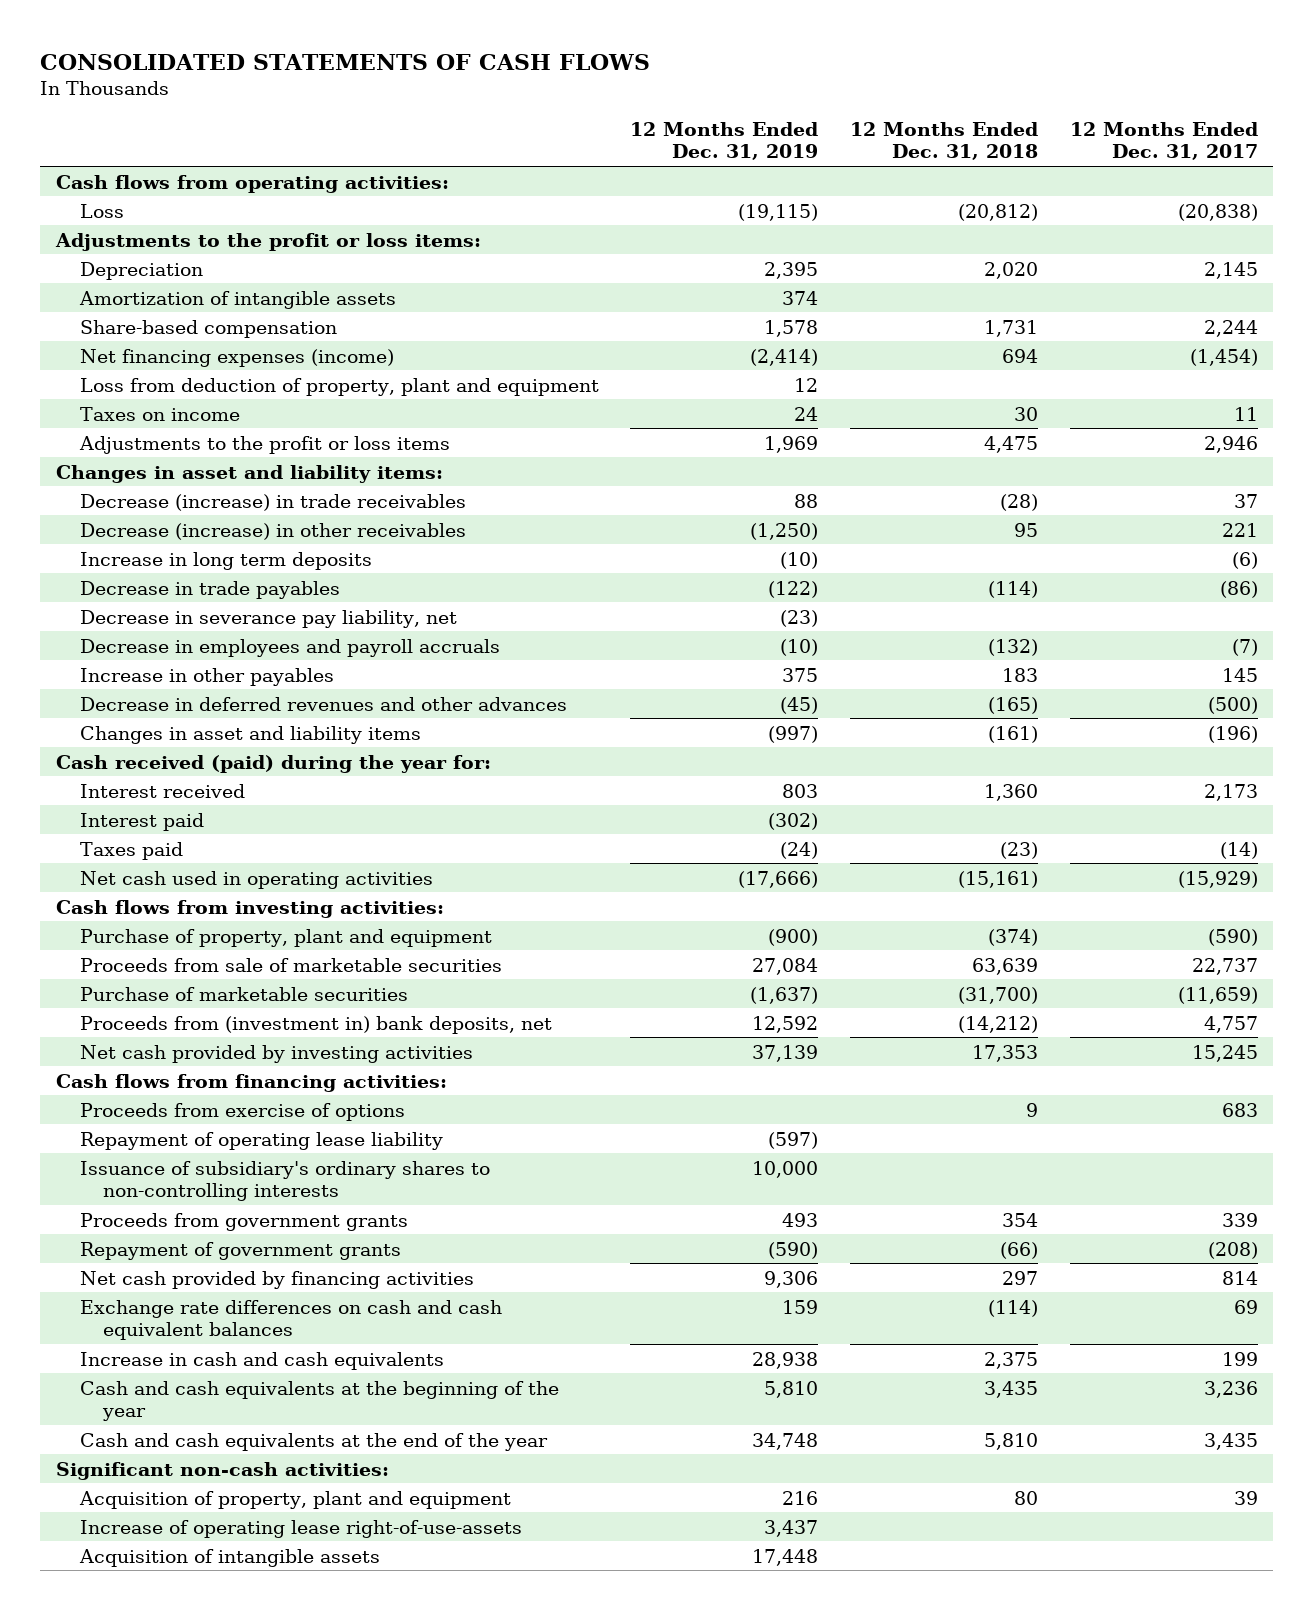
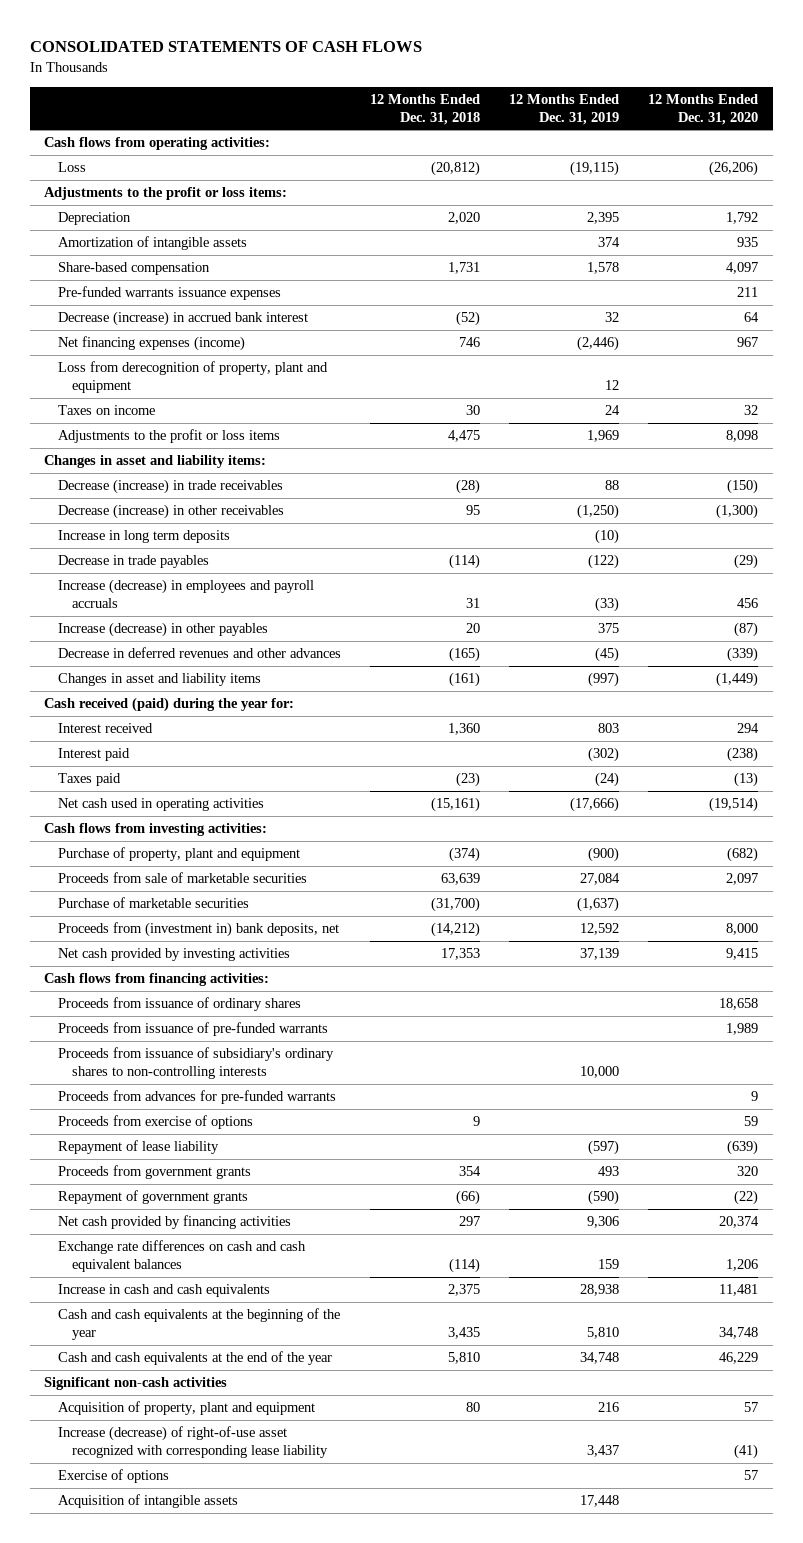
[1069,121,1258,161] 12 Months Ended Dec. 31, 2017 -> none
none -> [648,93,759,125] 12 Months Ended Dec. 31, 2020
none -> [57,286,281,301] Pre-funded warrants issuance expenses
none -> [57,311,308,327] Decrease (increase) in accrued bank interest
[750,348,819,366] (2,414) -> [577,336,620,352] (2,446)
[1002,348,1039,363] 694 -> [459,337,481,348] 746
[79,377,599,396] Loss from deduction of property, plant and equipment -> [57,361,328,394] Loss from derecognition of property, plant and equipment
[79,609,457,628] Decrease in severance pay liability, net -> none
[79,638,500,657] Decrease in employees and payroll accruals -> [57,579,314,609] Increase (decrease) in employees and payroll accruals
[780,638,819,656] (10) -> [595,597,620,613] (33)
[988,638,1039,656] (132) -> [466,598,481,609] 31
[79,667,334,686] Increase in other payables -> [57,622,268,638] Increase (decrease) in other payables
[1002,667,1039,682] 183 -> [466,623,481,634] 20
none -> [57,997,301,1012] Proceeds from issuance of ordinary shares
none -> [57,1022,328,1037] Proceeds from issuance of pre-funded warrants
none -> [57,1047,334,1080] Proceeds from issuance of subsidiary's ordinary shares to non-controlling interests
none -> [57,1090,336,1105] Proceeds from advances for pre-funded warrants
[79,1160,490,1202] Issuance of subsidiary's ordinary shares to non-controlling interests -> none
[79,1131,443,1150] Repayment of operating lease liability -> [57,1140,219,1155] Repayment of lease liability
[56,1461,390,1480] Significant non-cash activities: -> [44,1377,228,1391] Significant non-cash activities
[79,1519,522,1538] Increase of operating lease right-of-use-assets -> [57,1426,328,1459] Increase (decrease) of right-of-use asset recognized with corresponding lease liability
none -> [57,1469,169,1484] Exercise of options

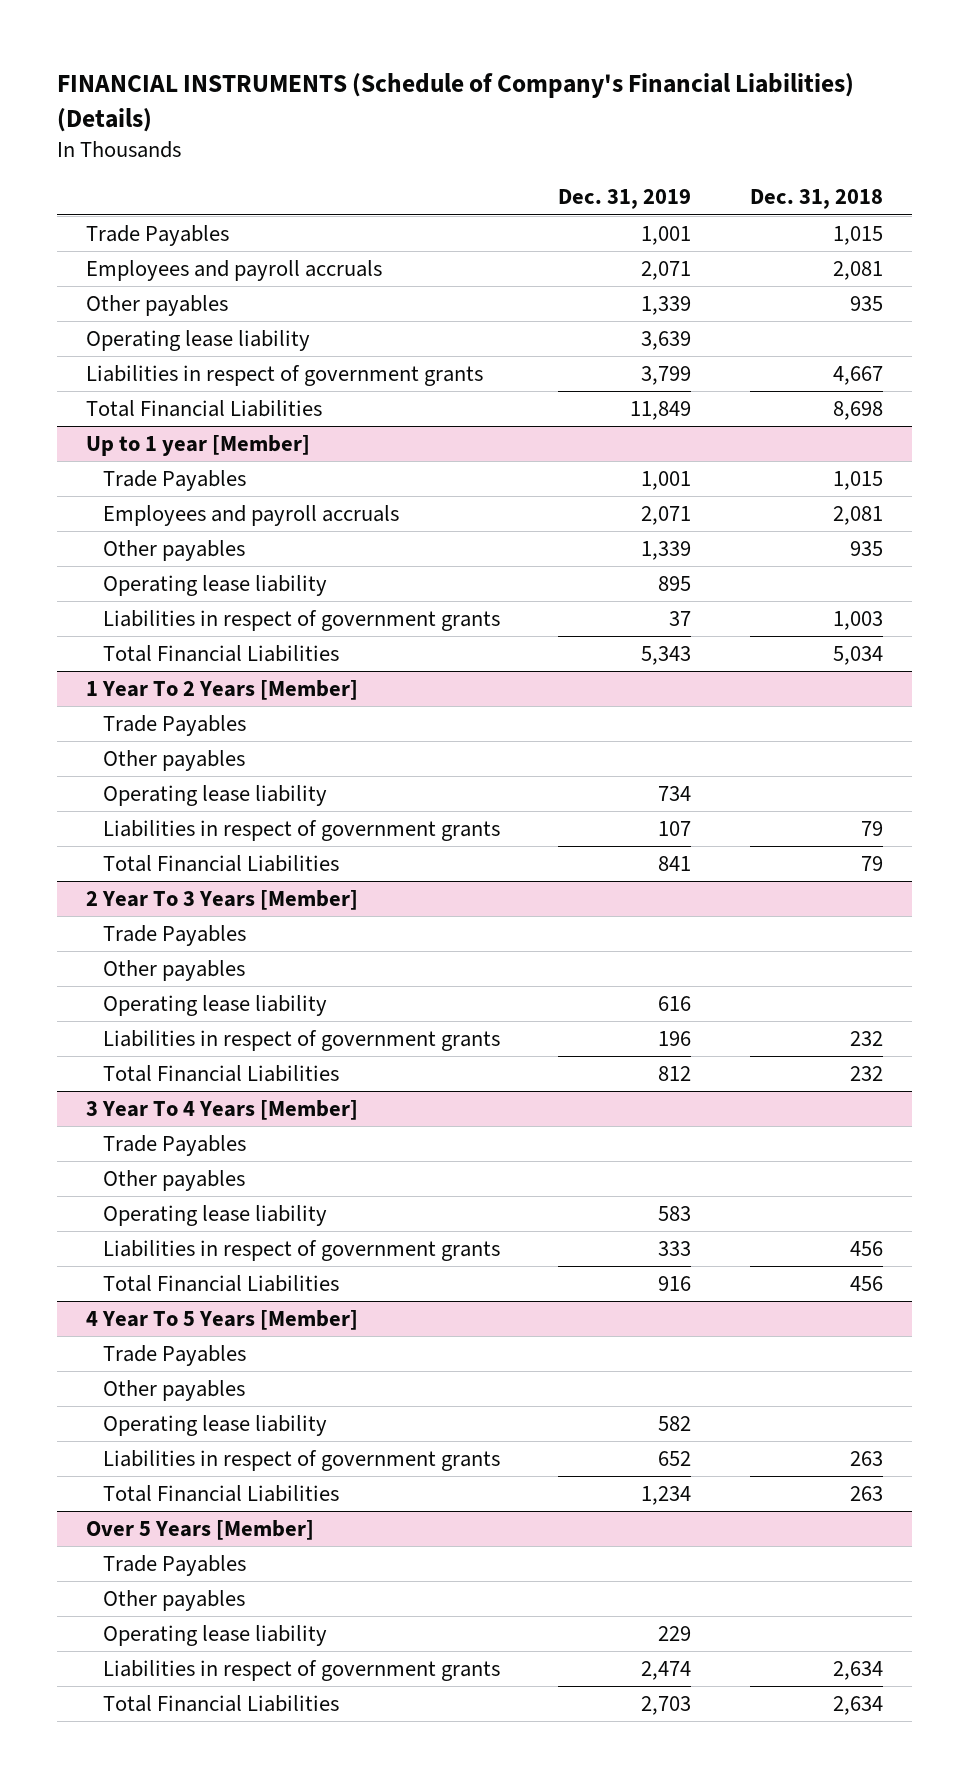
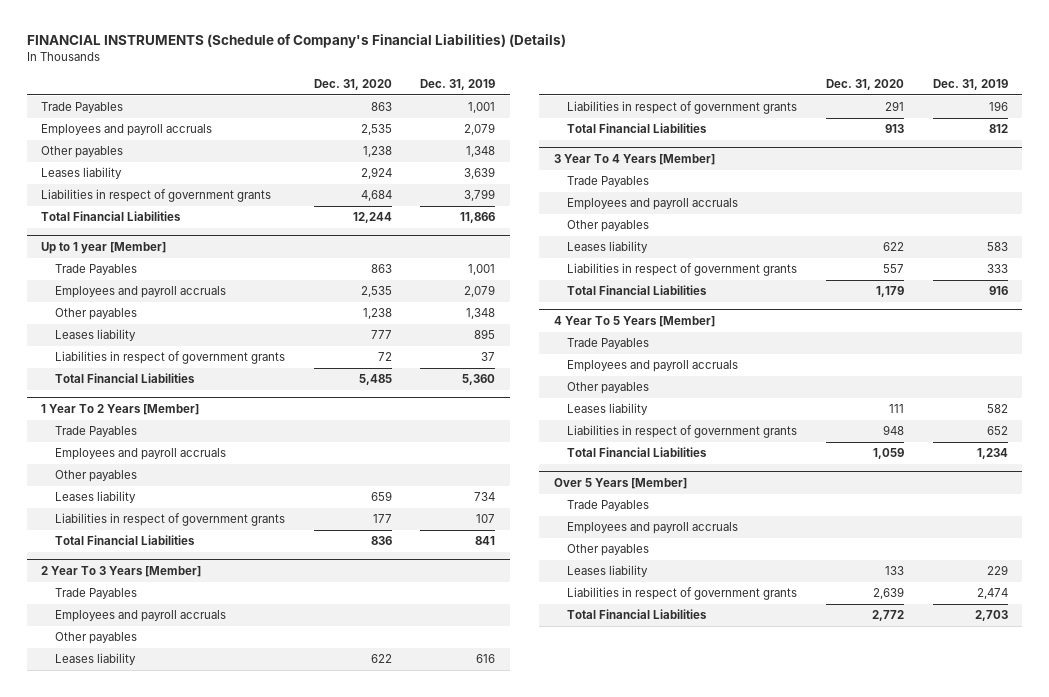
[749,189,883,210] Dec. 31, 2018 -> none
none -> [313,78,392,90] Dec. 31, 2020
[641,261,692,281] 2,071 -> [464,123,496,136] 2,079
[641,296,692,316] 1,339 -> [466,146,496,158] 1,348
[86,330,311,352] Operating lease liability -> [41,167,123,180] Leases liability
[630,401,692,421] 11,849 -> [460,212,496,224] 11,866
[641,506,692,526] 2,071 -> [464,285,496,298] 2,079
[641,541,692,561] 1,339 -> [466,308,496,320] 1,348
[102,575,327,597] Operating lease liability -> [54,329,136,342] Leases liability
[641,646,692,666] 5,343 -> [462,374,496,386] 5,360
none -> [54,448,226,461] Employees and payroll accruals
[102,785,327,807] Operating lease liability -> [54,491,136,504] Leases liability
none -> [54,610,226,623] Employees and payroll accruals
[102,995,327,1017] Operating lease liability -> [54,653,136,666] Leases liability
none -> [567,198,739,211] Employees and payroll accruals
[102,1205,327,1227] Operating lease liability -> [567,241,649,254] Leases liability
none -> [567,360,739,373] Employees and payroll accruals
[102,1415,327,1437] Operating lease liability -> [567,403,649,416] Leases liability
none -> [567,522,739,535] Employees and payroll accruals
[102,1625,327,1647] Operating lease liability -> [567,565,649,578] Leases liability

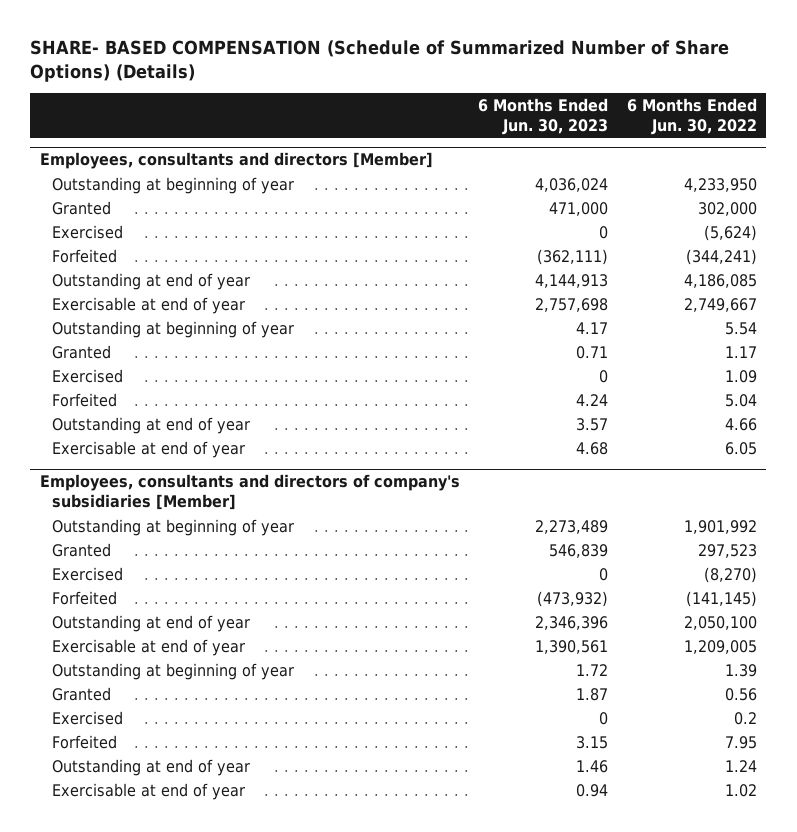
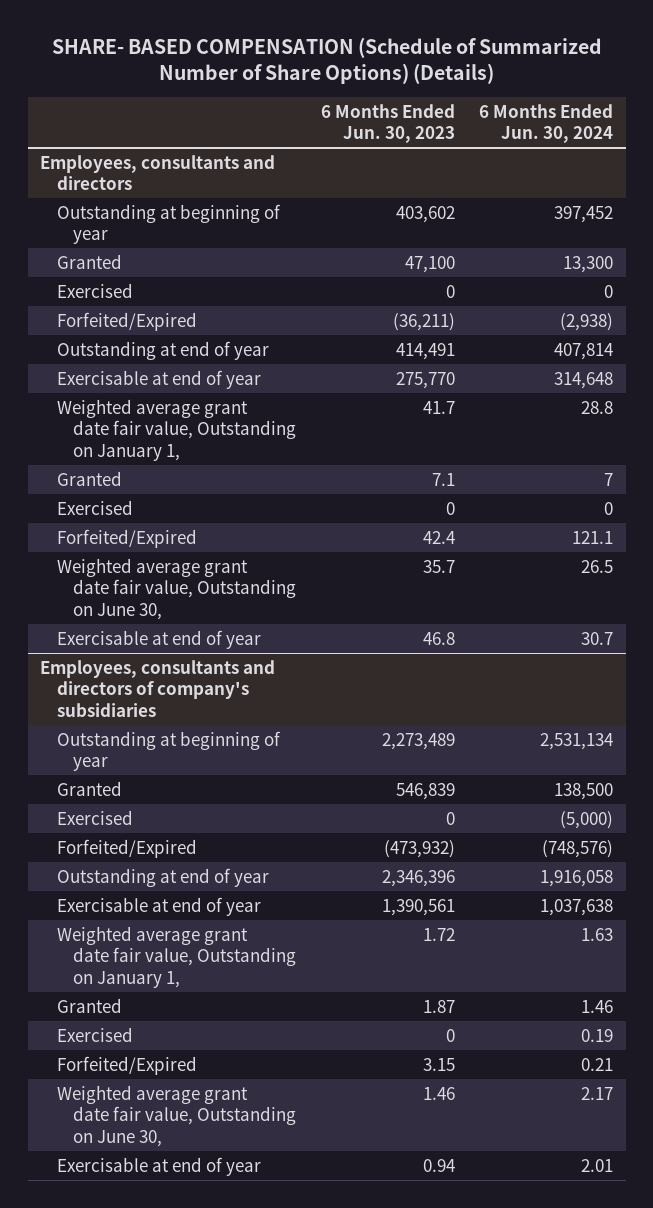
[626,97,757,135] 6 Months Ended Jun. 30, 2022 -> none
none -> [479,103,614,144] 6 Months Ended Jun. 30, 2024
[39,152,433,170] Employees, consultants and directors [Member] -> [40,154,276,191] Employees, consultants and directors
[535,177,609,192] 4,036,024 -> [395,205,455,223] 403,602
[549,201,609,216] 471,000 -> [404,255,455,273] 47,100
[52,320,295,338] Outstanding at beginning of year -> none
[52,248,118,263] Forfeited -> [56,311,197,331] Forfeited/Expired
[537,248,609,265] (362,111) -> [392,312,455,331] (36,211)
[535,273,609,288] 4,144,913 -> [395,342,455,360] 414,491
[535,297,609,312] 2,757,698 -> [395,371,455,389] 275,770
none -> [56,398,297,461] Weighted average grant date fair value, Outstanding on January 1,
[576,345,609,359] 0.71 -> [431,472,455,486] 7.1
[52,416,251,434] Outstanding at end of year -> none
[52,392,118,407] Forfeited -> [56,528,197,548] Forfeited/Expired
[576,393,609,406] 4.24 -> [422,530,455,544] 42.4
none -> [56,557,297,620] Weighted average grant date fair value, Outstanding on June 30,
[576,441,609,455] 4.68 -> [422,631,455,645] 46.8
[39,474,460,511] Employees, consultants and directors of company's subsidiaries [Member] -> [40,659,276,717] Employees, consultants and directors of company's subsidiaries
[52,590,118,605] Forfeited -> [56,838,197,858] Forfeited/Expired
[52,662,295,680] Outstanding at beginning of year -> [56,925,297,988] Weighted average grant date fair value, Outstanding on January 1,
[52,734,118,749] Forfeited -> [56,1055,197,1075] Forfeited/Expired
[52,758,251,776] Outstanding at end of year -> [56,1084,297,1147] Weighted average grant date fair value, Outstanding on June 30,

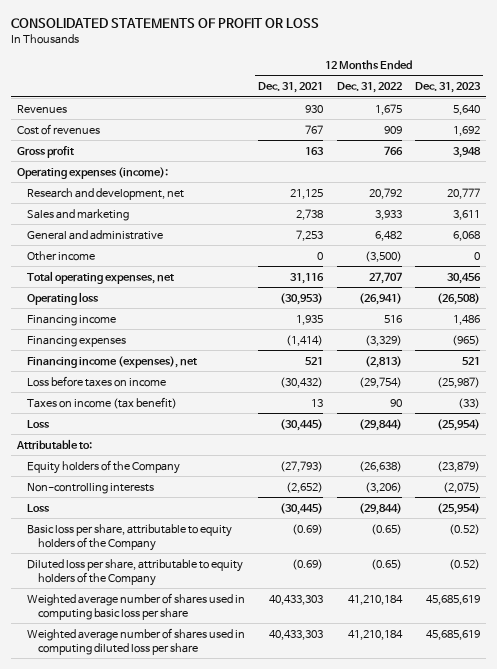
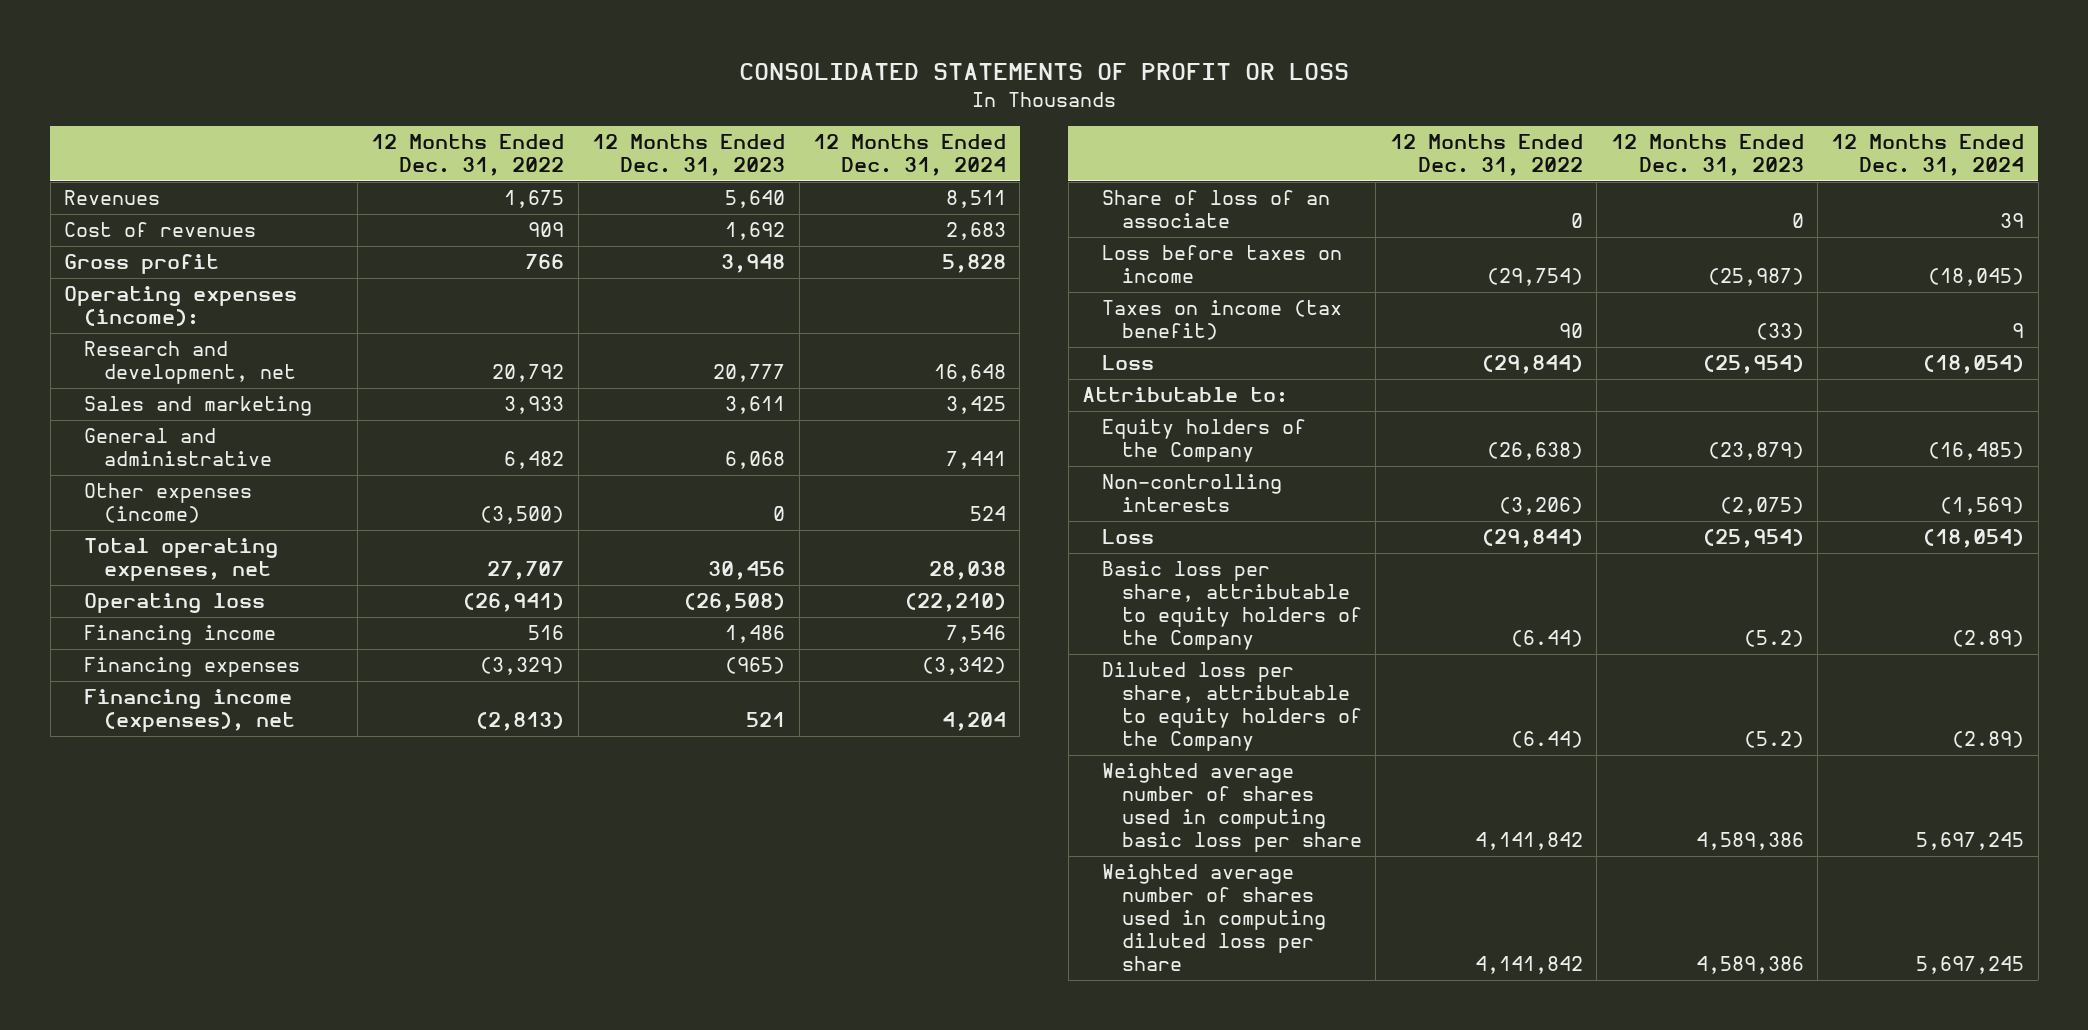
[258,82,324,94] Dec. 31, 2021 -> none
none -> [813,134,1007,177] 12 Months Ended Dec. 31, 2024
[27,250,96,261] Other income -> [83,483,252,524] Other expenses (income)
none -> [1102,190,1331,229] Share of loss of an associate
[370,523,402,535] (0.65) -> [1510,630,1583,648] (6.44)
[448,523,480,535] (0.52) -> [1743,630,1804,648] (5.2)
[370,558,402,570] (0.65) -> [1510,731,1583,749] (6.44)
[448,558,480,570] (0.52) -> [1743,731,1804,749] (5.2)
[347,594,403,605] 41,210,184 -> [1474,832,1583,851] 4,141,842
[425,594,480,605] 45,685,619 -> [1695,832,1804,851] 4,589,386
[347,629,403,640] 41,210,184 -> [1474,956,1583,975] 4,141,842
[425,629,480,640] 45,685,619 -> [1695,956,1804,975] 4,589,386

